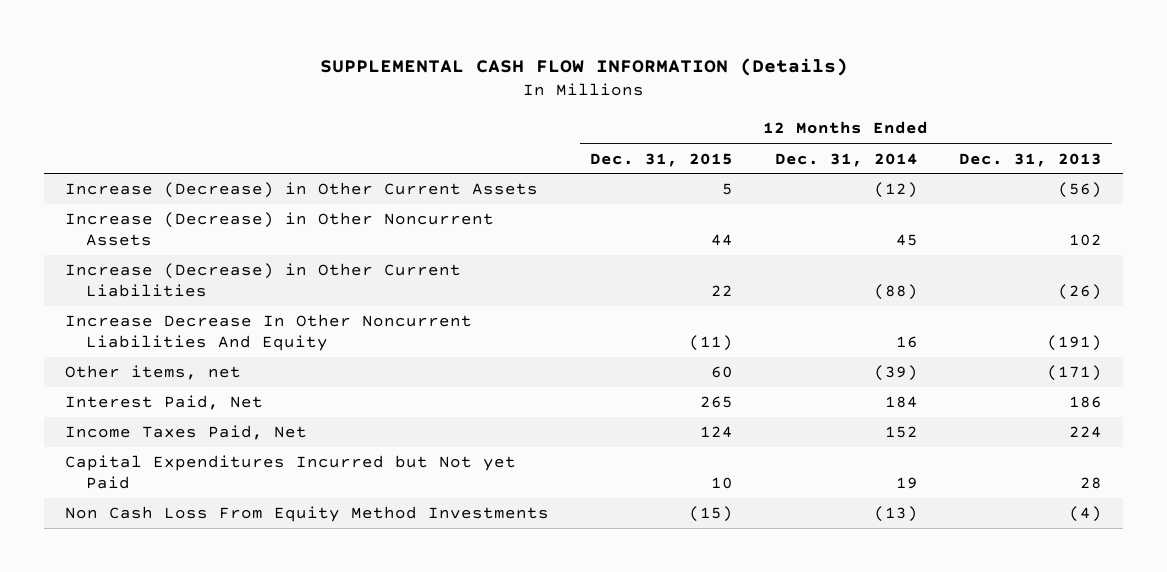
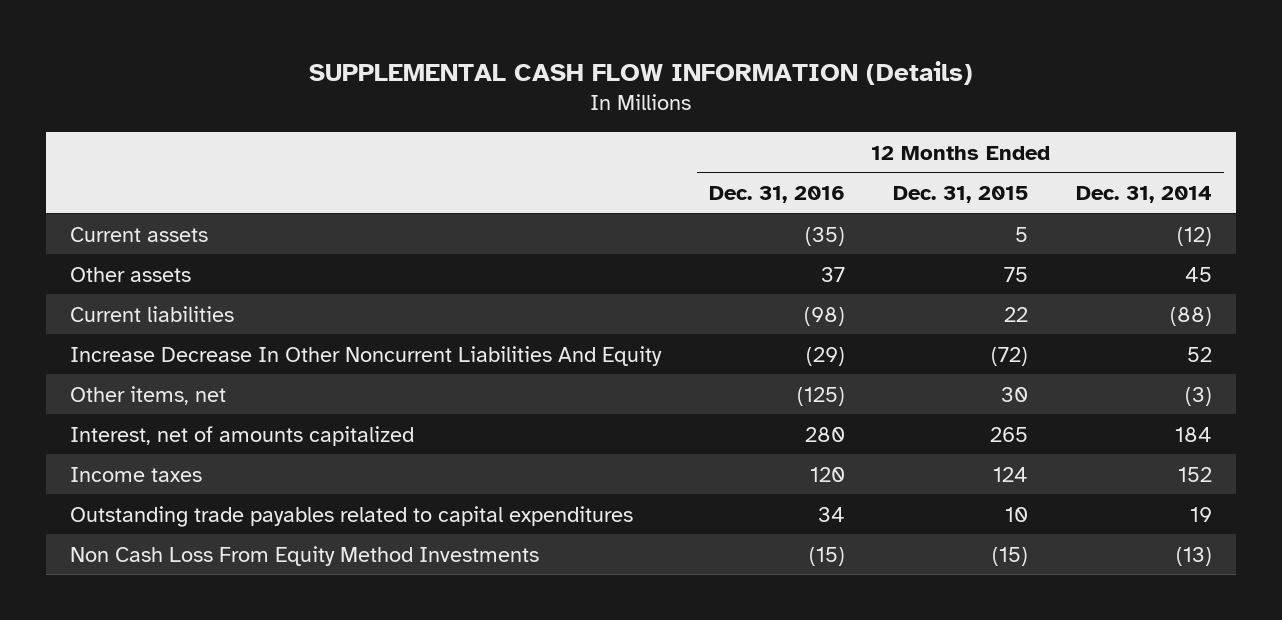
[958,152,1102,167] Dec. 31, 2013 -> none
none -> [709,186,846,204] Dec. 31, 2016
[65,182,539,199] Increase (Decrease) in Other Current Assets -> [70,226,209,242] Current assets
[65,212,495,246] Increase (Decrease) in Other Noncurrent Assets -> [70,266,192,282] Other assets
[711,233,734,246] 44 -> [1004,266,1029,282] 75
[65,263,462,297] Increase (Decrease) in Other Current Liabilities -> [70,305,235,322] Current liabilities
[689,334,734,351] (11) -> [991,346,1029,366] (72)
[895,335,918,348] 16 -> [1187,346,1213,362] 52
[711,366,734,379] 60 -> [1001,386,1029,402] 30
[873,365,918,382] (39) -> [1185,386,1213,406] (3)
[65,395,264,411] Interest Paid, Net -> [70,425,415,446] Interest, net of amounts capitalized
[65,425,308,441] Income Taxes Paid, Net -> [70,466,203,482] Income taxes
[65,455,517,489] Capital Expenditures Incurred but Not yet Paid -> [70,505,634,527] Outstanding trade payables related to capital expenditures

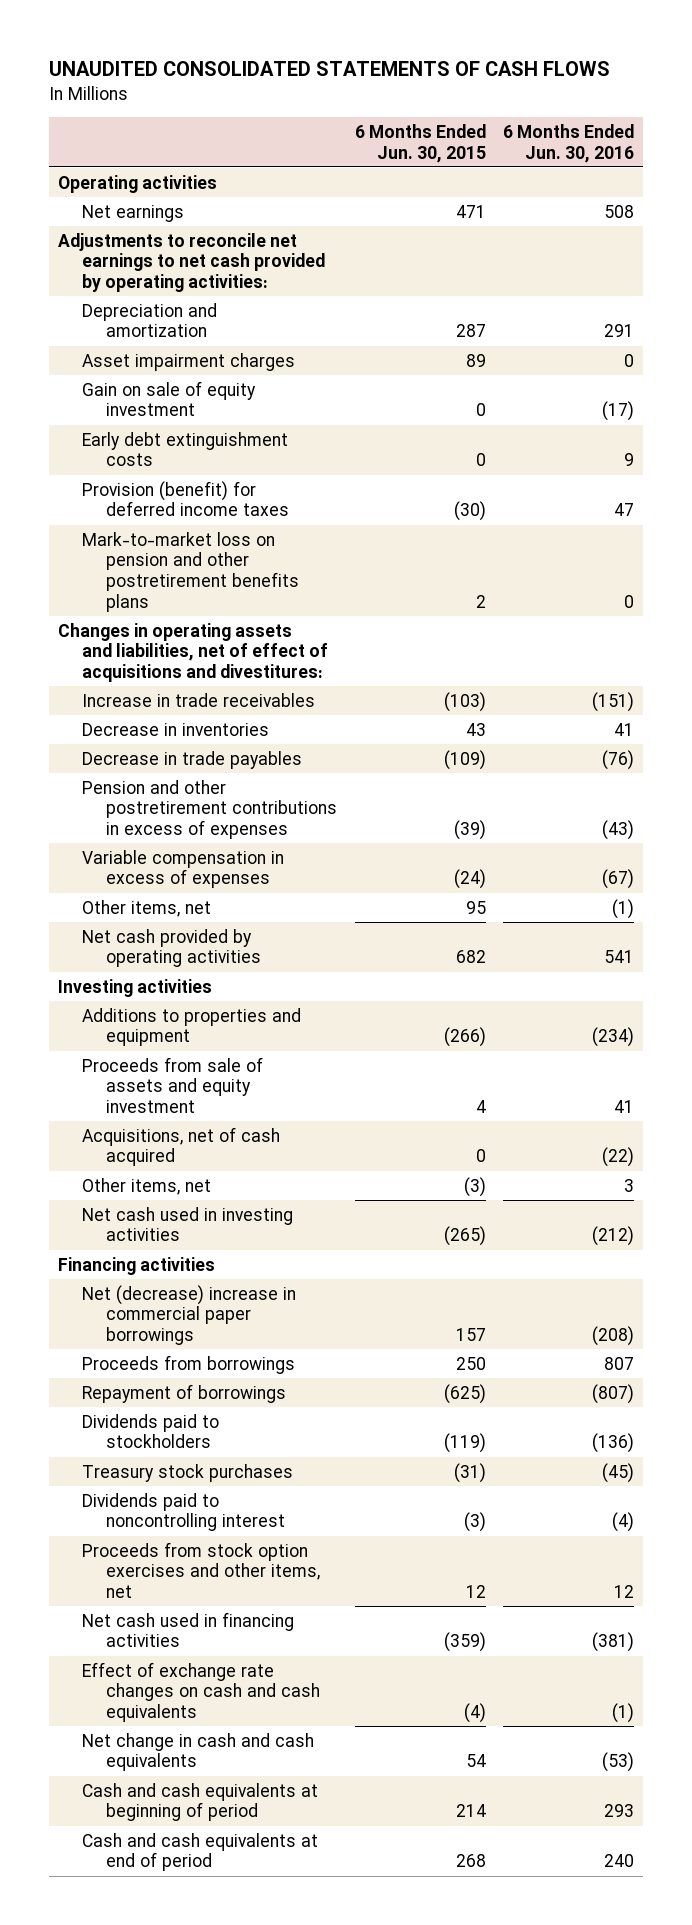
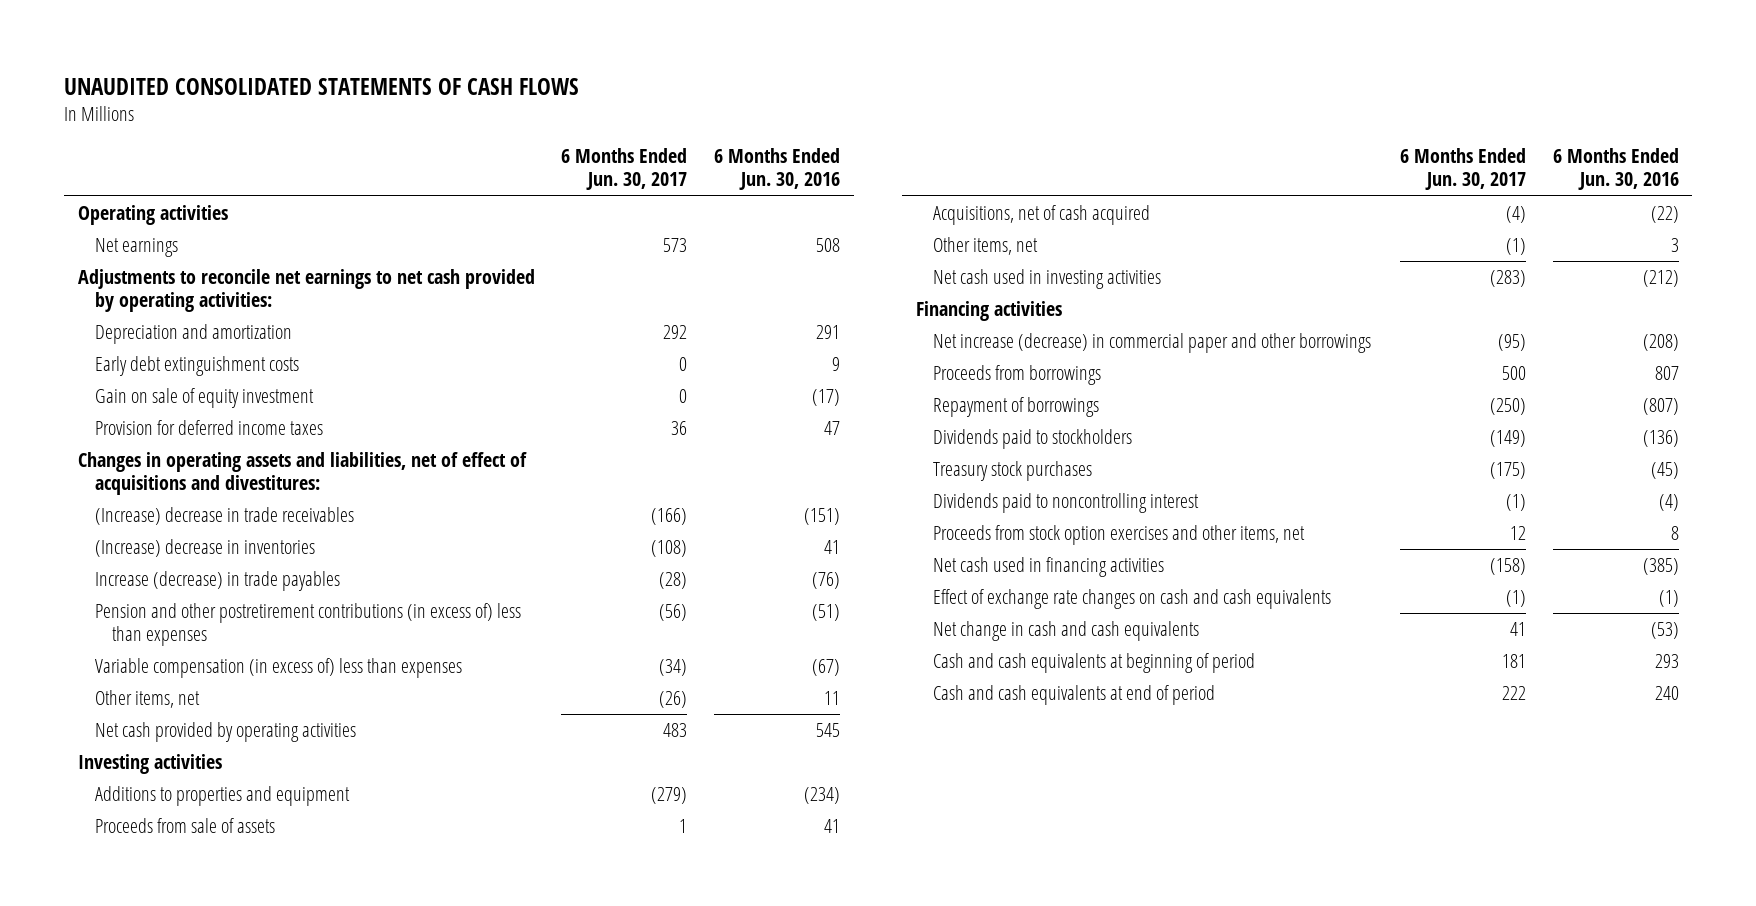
[354,123,486,163] 6 Months Ended Jun. 30, 2015 -> none
none -> [561,148,688,191] 6 Months Ended Jun. 30, 2017
[81,352,295,371] Asset impairment charges -> none
[81,531,299,613] Mark-to-market loss on pension and other postretirement benefits plans -> none
[81,380,256,417] Gain on sale of equity investment -> [94,387,314,408] Gain on sale of equity investment
[81,480,289,517] Provision (benefit) for deferred income taxes -> [94,419,323,435] Provision for deferred income taxes
[81,692,315,707] Increase in trade receivables -> [94,506,354,525] (Increase) decrease in trade receivables
[81,722,269,736] Decrease in inventories -> [94,538,315,557] (Increase) decrease in inventories
[81,750,302,769] Decrease in trade payables -> [94,570,340,591] Increase (decrease) in trade payables
[81,779,337,840] Pension and other postretirement contributions in excess of expenses -> [94,602,521,647] Pension and other postretirement contributions (in excess of) less than expenses
[602,820,635,841] (43) -> [812,603,841,621] (51)
[81,849,284,889] Variable compensation in excess of expenses -> [94,657,462,678] Variable compensation (in excess of) less than expenses
[612,898,635,919] (1) -> [824,690,841,705] 11
[604,950,635,964] 541 -> [816,722,841,737] 545
[81,1056,263,1114] Proceeds from sale of assets and equity investment -> [94,817,275,833] Proceeds from sale of assets
[81,1284,296,1346] Net (decrease) increase in commercial paper borrowings -> [933,332,1372,353] Net increase (decrease) in commercial paper and other borrowings
[614,1585,635,1599] 12 -> [1670,525,1679,540] 8
[592,1632,635,1653] (381) -> [1642,557,1679,575] (385)

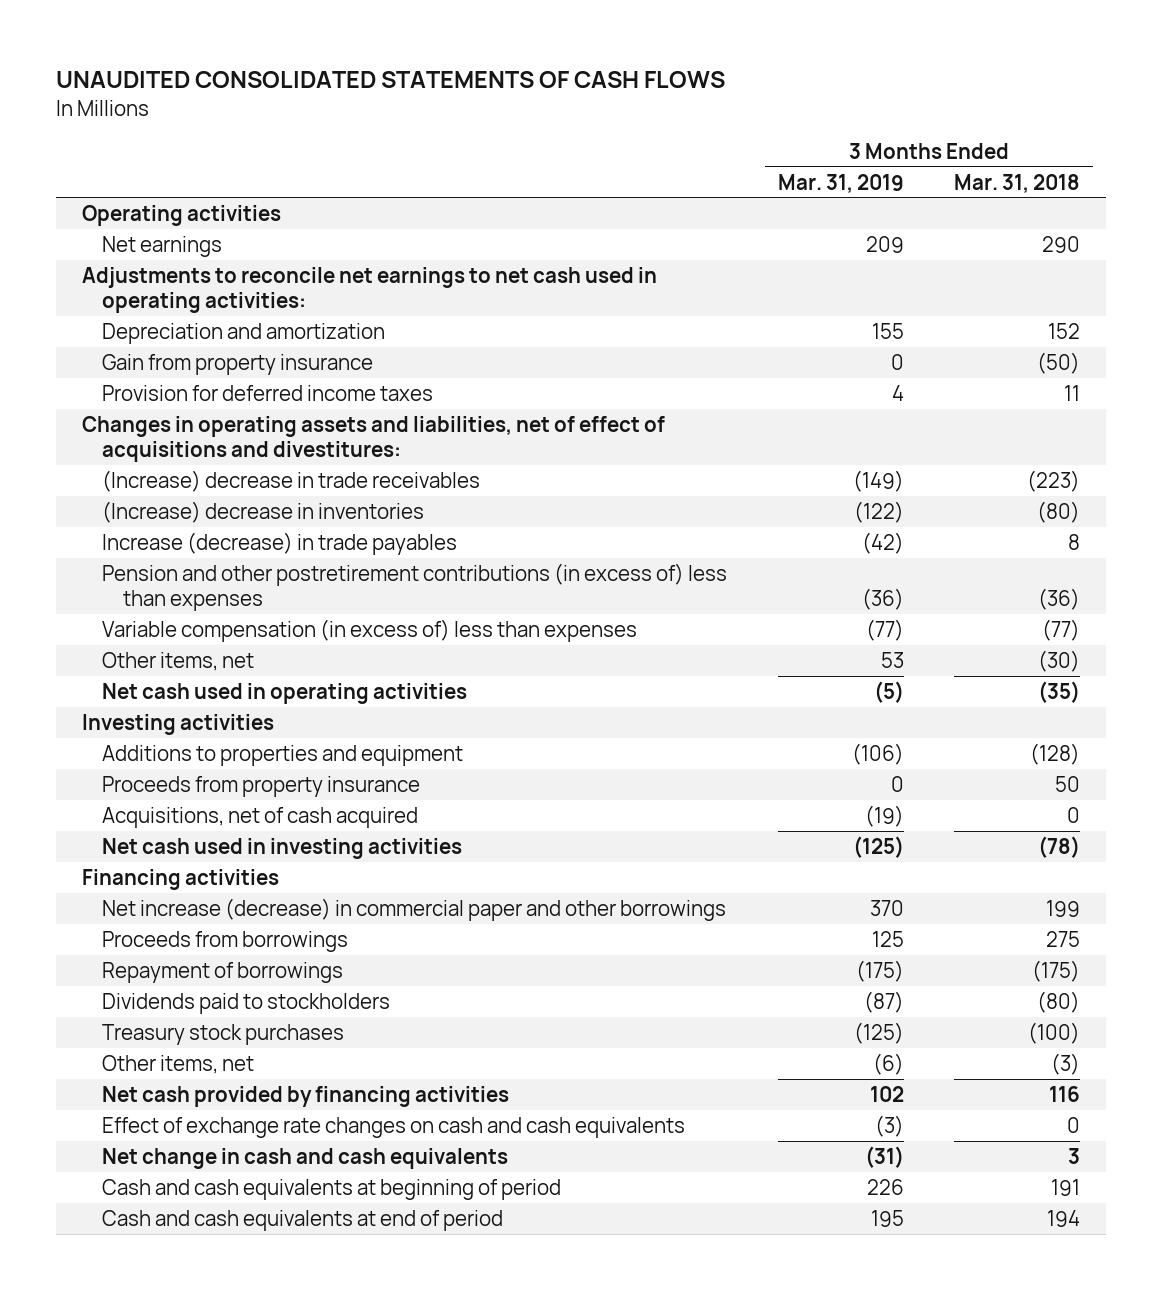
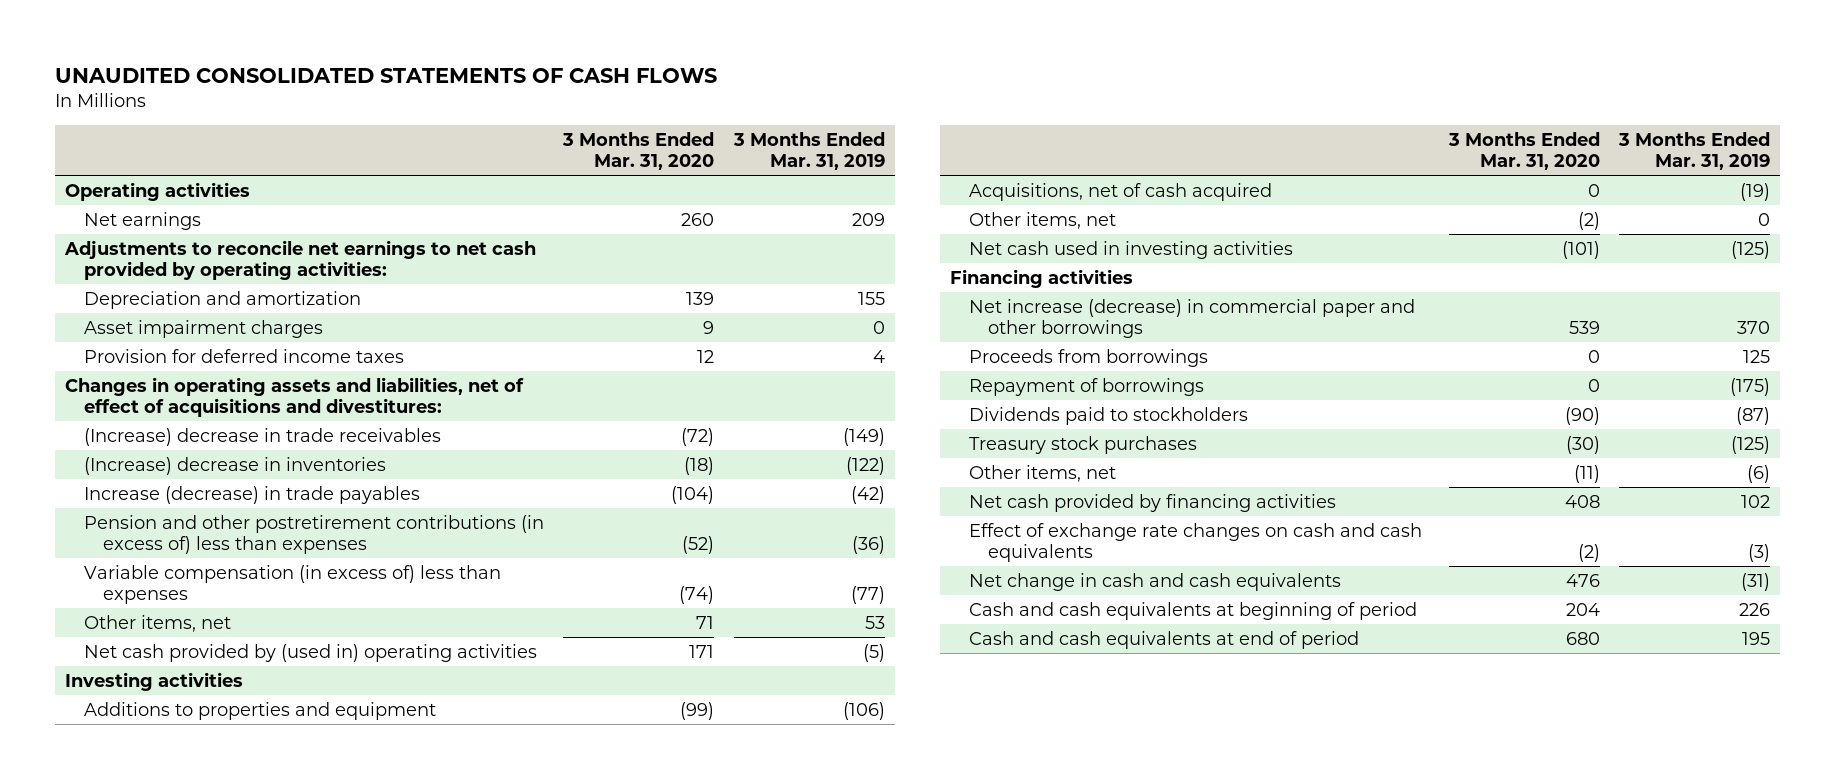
[954,173,1081,193] Mar. 31, 2018 -> none
none -> [562,132,715,171] 3 Months Ended Mar. 31, 2020
[81,266,657,314] Adjustments to reconcile net earnings to net cash used in operating activities: -> [63,239,536,280] Adjustments to reconcile net earnings to net cash provided by operating activities:
[102,353,374,375] Gain from property insurance -> none
none -> [83,319,323,338] Asset impairment charges
[102,682,468,704] Net cash used in operating activities -> [83,643,537,662] Net cash provided by (used in) operating activities
[102,775,421,797] Proceeds from property insurance -> none
none -> [968,211,1116,229] Other items, net

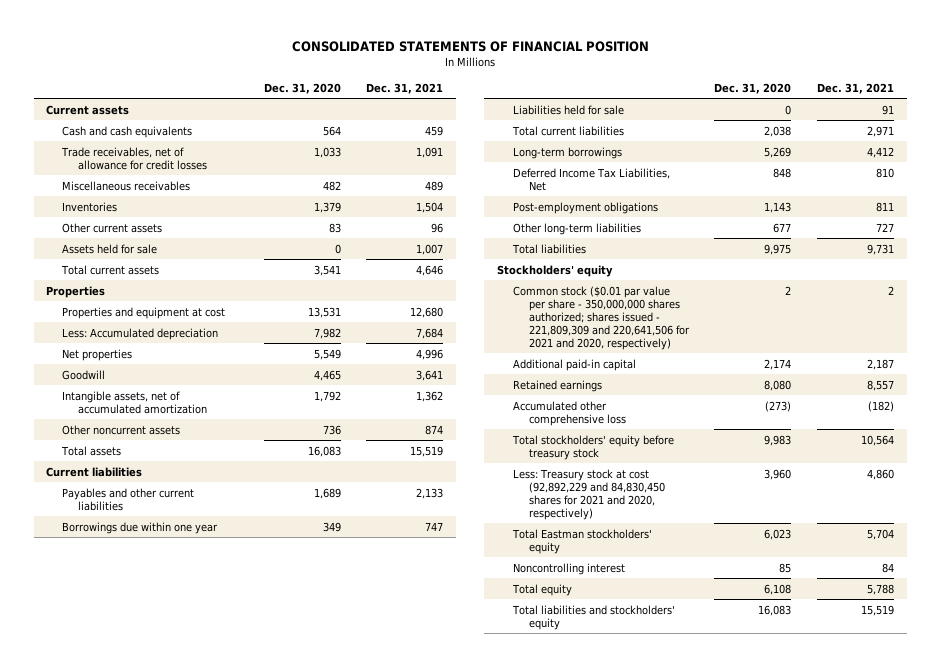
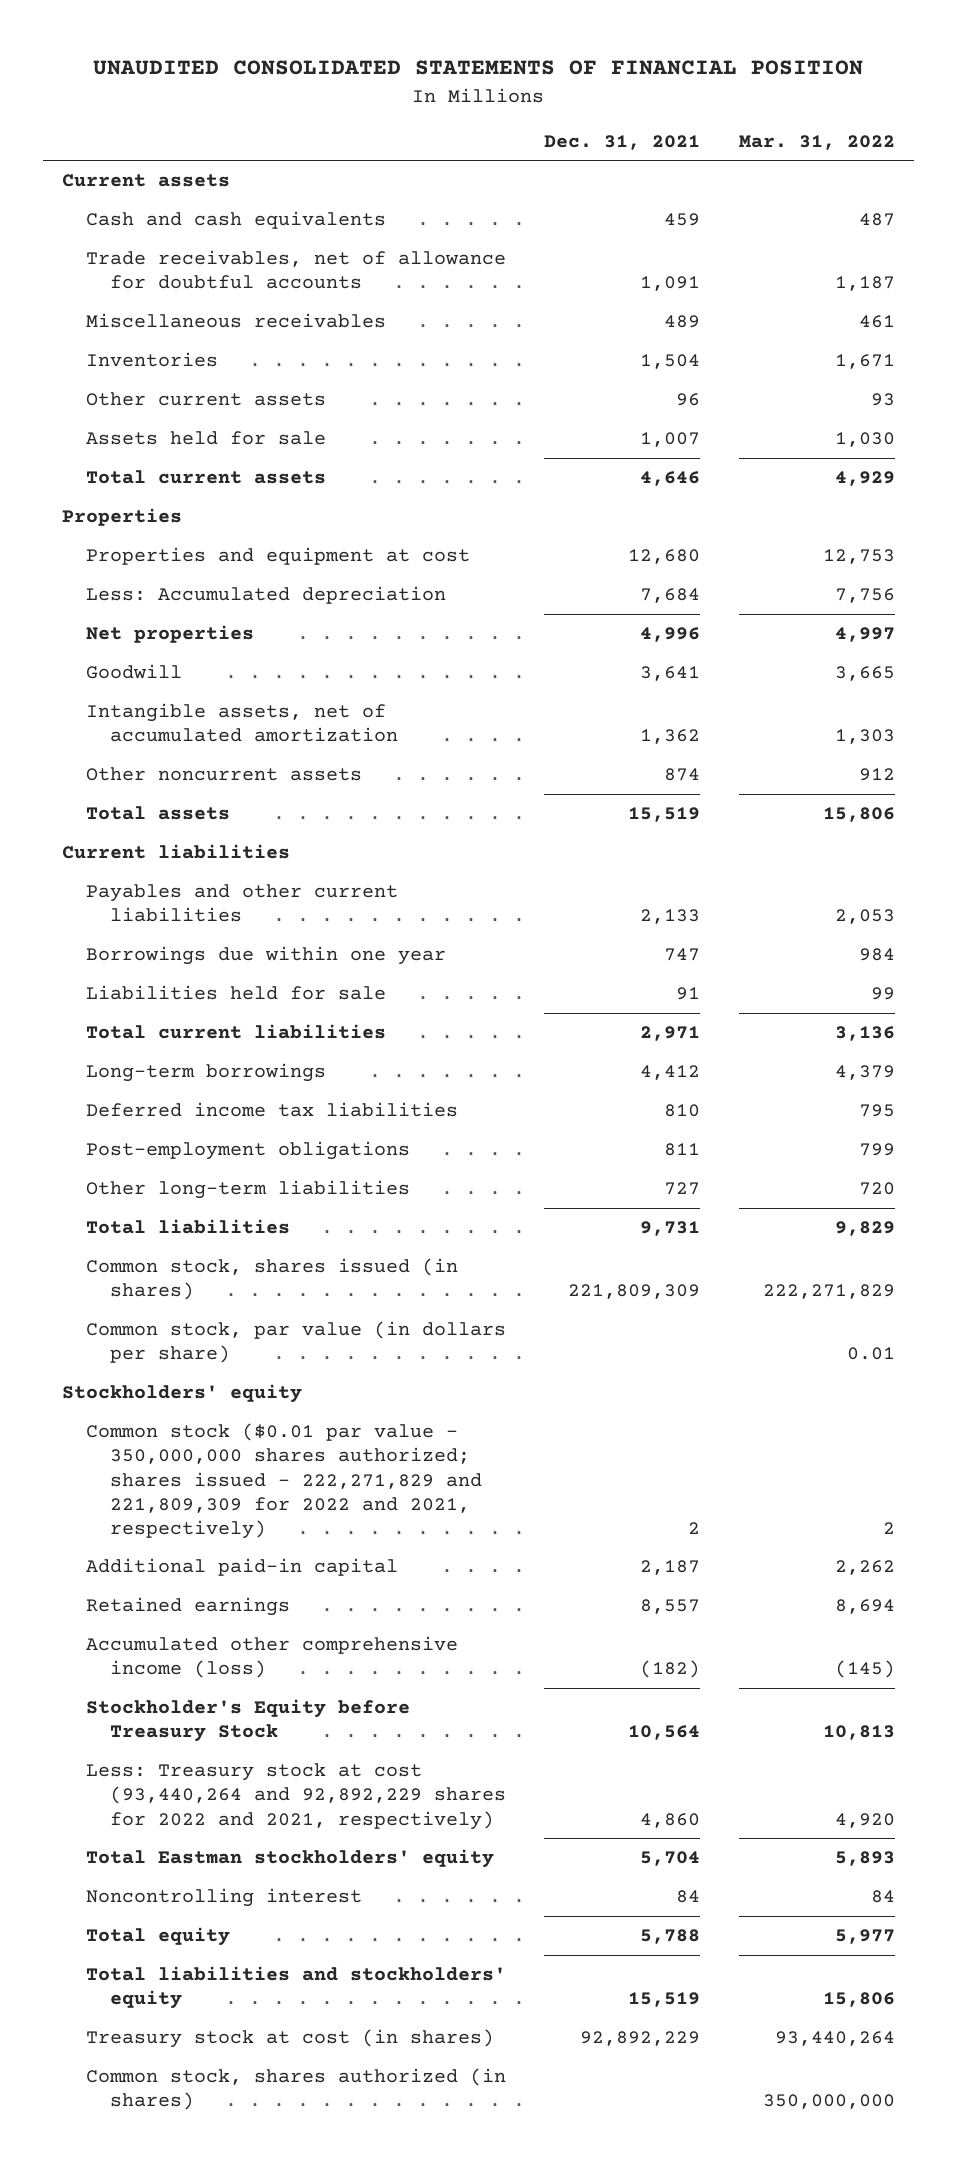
[292,40,650,52] CONSOLIDATED STATEMENTS OF FINANCIAL POSITION -> [93,60,864,76] UNAUDITED CONSOLIDATED STATEMENTS OF FINANCIAL POSITION
[263,82,341,94] Dec. 31, 2020 -> none
none -> [738,134,895,150] Mar. 31, 2022
[61,146,208,170] Trade receivables, net of allowance for credit losses -> [86,250,507,290] Trade receivables, net of allowance for doubtful accounts
[512,167,670,191] Deferred Income Tax Liabilities, Net -> [86,1102,459,1118] Deferred income tax liabilities
none -> [86,1258,459,1301] Common stock, shares issued (in shares)
none -> [86,1321,507,1364] Common stock, par value (in dollars per share)
[512,285,690,350] Common stock ($0.01 par value per share - 350,000,000 shares authorized; shares issued - 221,809,309 and 220,641,506 for 2021 and 2020, respectively) -> [86,1423,483,1539] Common stock ($0.01 par value - 350,000,000 shares authorized; shares issued - 222,271,829 and 221,809,309 for 2022 and 2021, respectively)
[512,400,626,426] Accumulated other comprehensive loss -> [86,1636,459,1679] Accumulated other comprehensive income (loss)
[511,434,674,460] Total stockholders' equity before treasury stock -> [86,1699,411,1743] Stockholder's Equity before Treasury Stock
[512,468,665,520] Less: Treasury stock at cost (92,892,229 and 84,830,450 shares for 2021 and 2020, respectively) -> [86,1763,507,1830] Less: Treasury stock at cost (93,440,264 and 92,892,229 shares for 2022 and 2021, respectively)
none -> [86,2029,495,2049] Treasury stock at cost (in shares)
none -> [86,2068,507,2111] Common stock, shares authorized (in shares)

